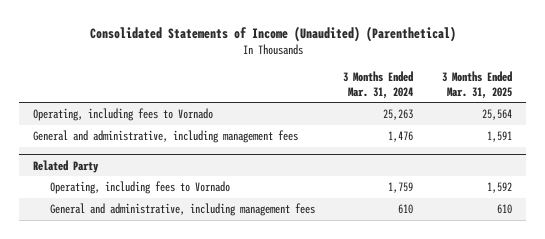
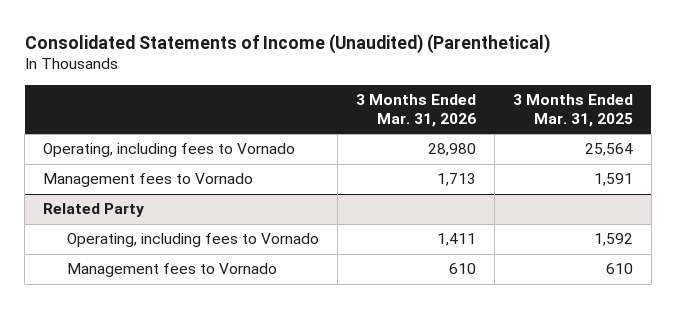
[343,70,414,99] 3 Months Ended Mar. 31, 2024 -> none
none -> [355,94,476,127] 3 Months Ended Mar. 31, 2026
[33,130,299,144] General and administrative, including management fees -> [43,173,254,188] Management fees to Vornado
[49,203,315,217] General and administrative, including management fees -> [66,263,277,278] Management fees to Vornado

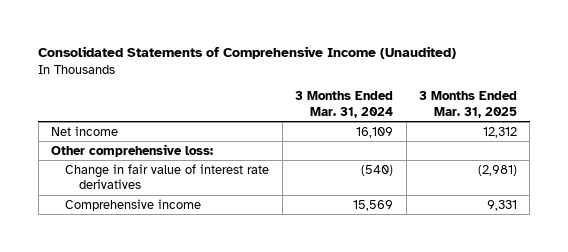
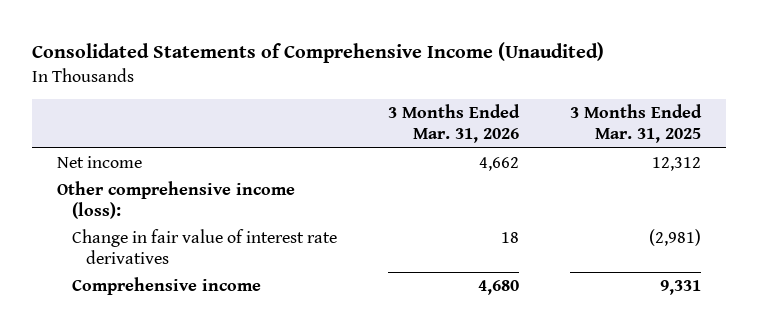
[295,91,394,118] 3 Months Ended Mar. 31, 2024 -> none
none -> [387,104,520,144] 3 Months Ended Mar. 31, 2026
[51,143,214,157] Other comprehensive loss: -> [57,181,296,220] Other comprehensive income (loss):

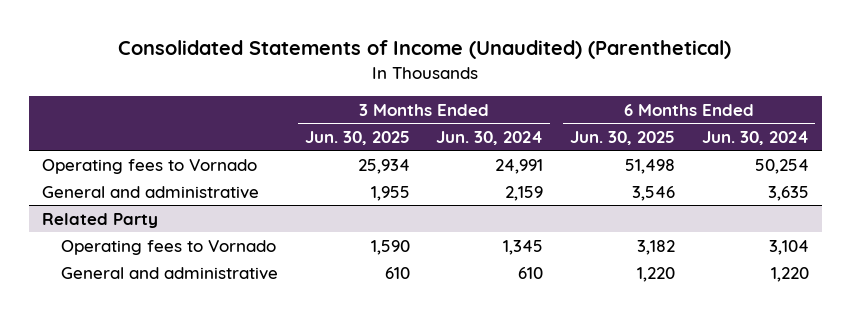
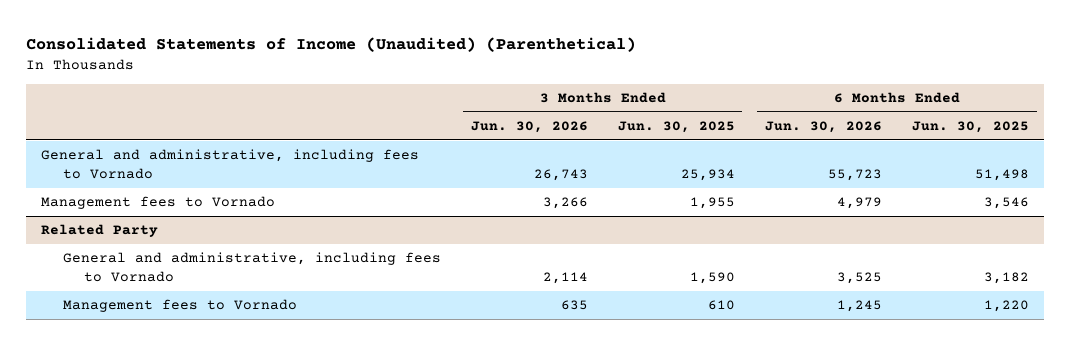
[436,130,544,145] Jun. 30, 2024 -> none
[701,130,809,145] Jun. 30, 2024 -> none
none -> [470,121,588,134] Jun. 30, 2026
none -> [764,121,882,134] Jun. 30, 2026
[41,158,257,174] Operating fees to Vornado -> [41,149,420,180] General and administrative, including fees to Vornado
[41,185,259,199] General and administrative -> [41,196,276,210] Management fees to Vornado
[61,239,277,255] Operating fees to Vornado -> [62,252,441,283] General and administrative, including fees to Vornado
[61,266,279,280] General and administrative -> [62,299,297,313] Management fees to Vornado

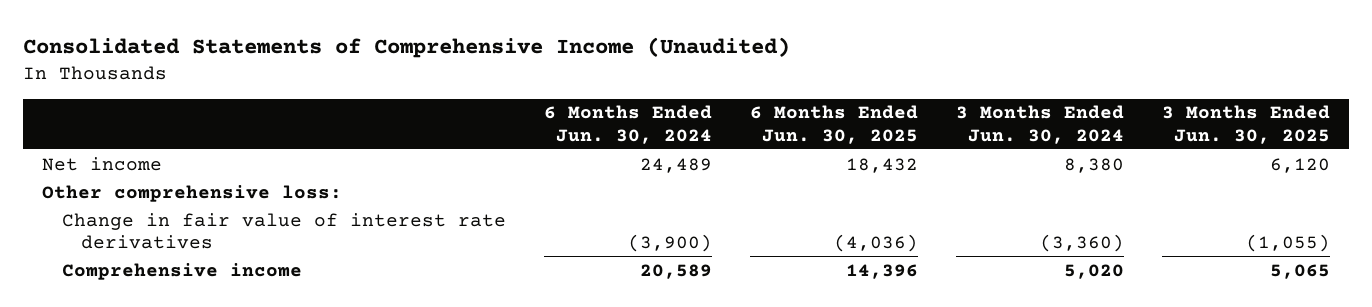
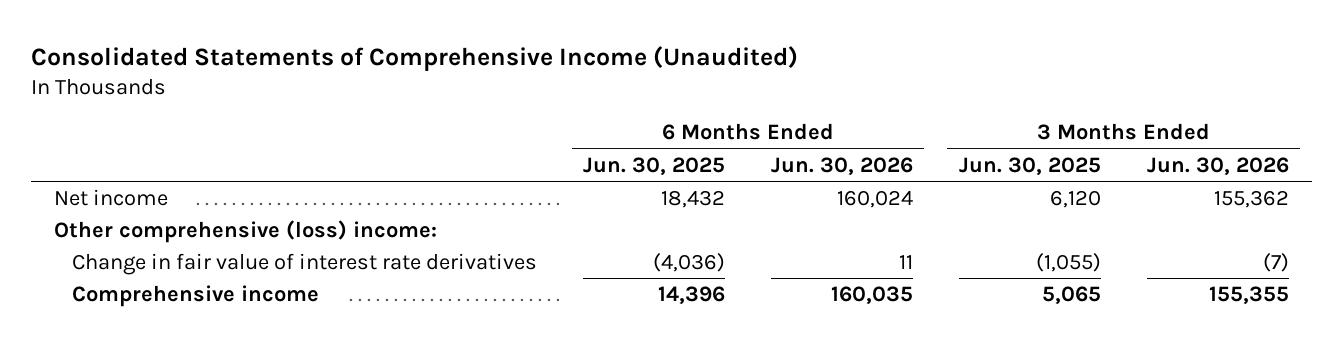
[543,105,712,144] 6 Months Ended Jun. 30, 2024 -> none
[955,105,1124,144] 3 Months Ended Jun. 30, 2024 -> none
none -> [770,156,913,175] Jun. 30, 2026
none -> [1146,156,1289,175] Jun. 30, 2026
[41,184,342,202] Other comprehensive loss: -> [53,220,437,244] Other comprehensive (loss) income:

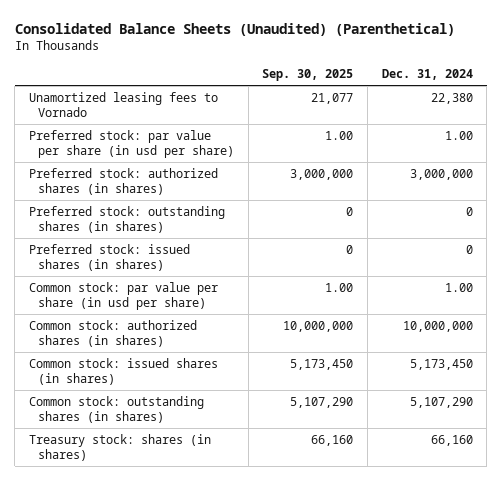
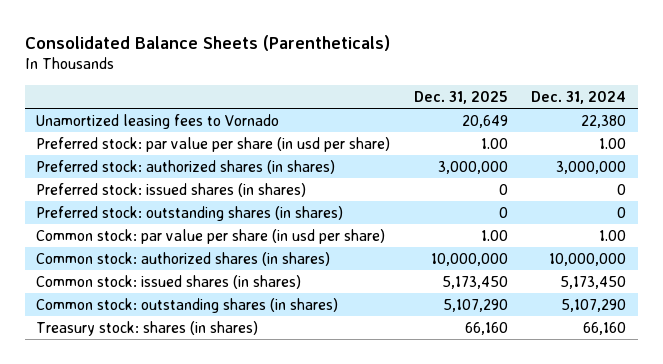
[14,22,455,36] Consolidated Balance Sheets (Unaudited) (Parenthetical) -> [24,34,390,51] Consolidated Balance Sheets (Parentheticals)
[262,69,354,82] Sep. 30, 2025 -> none
none -> [413,90,508,104] Dec. 31, 2025
[28,205,225,234] Preferred stock: outstanding shares (in shares) -> [36,205,344,221] Preferred stock: outstanding shares (in shares)

